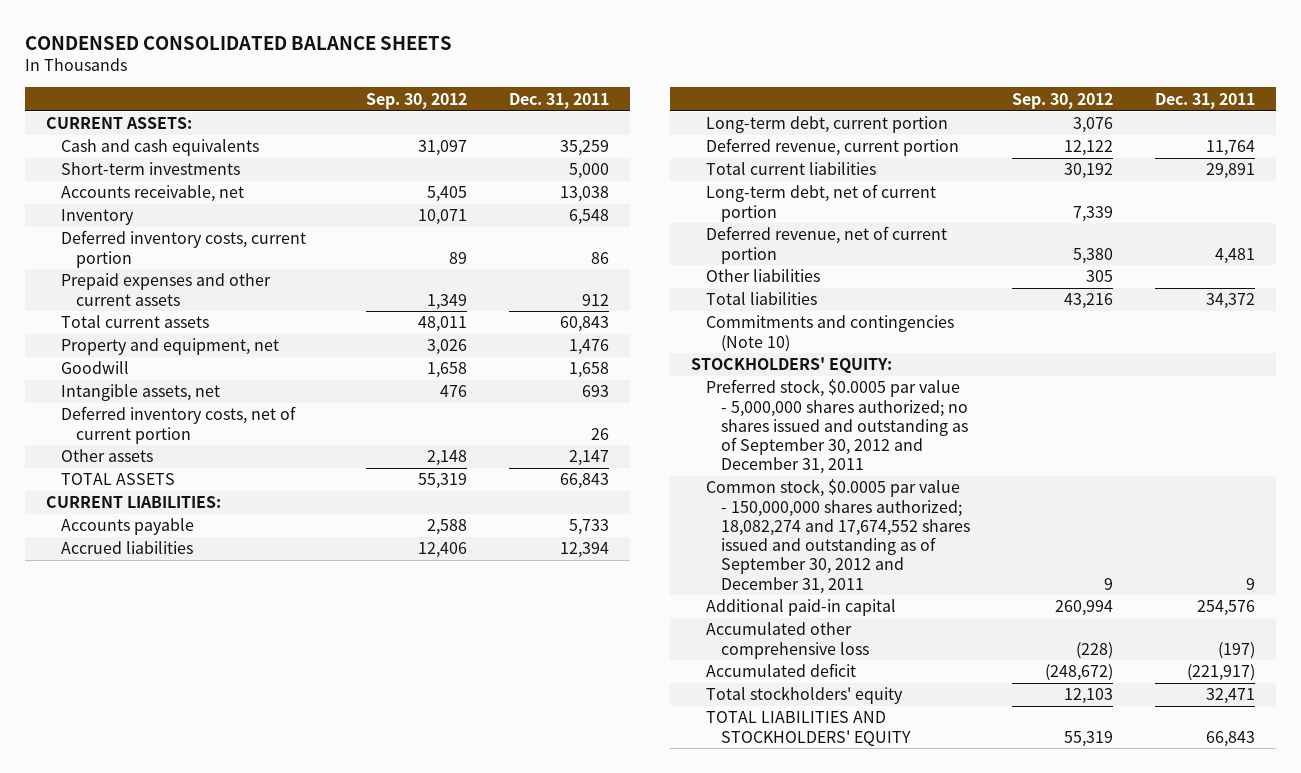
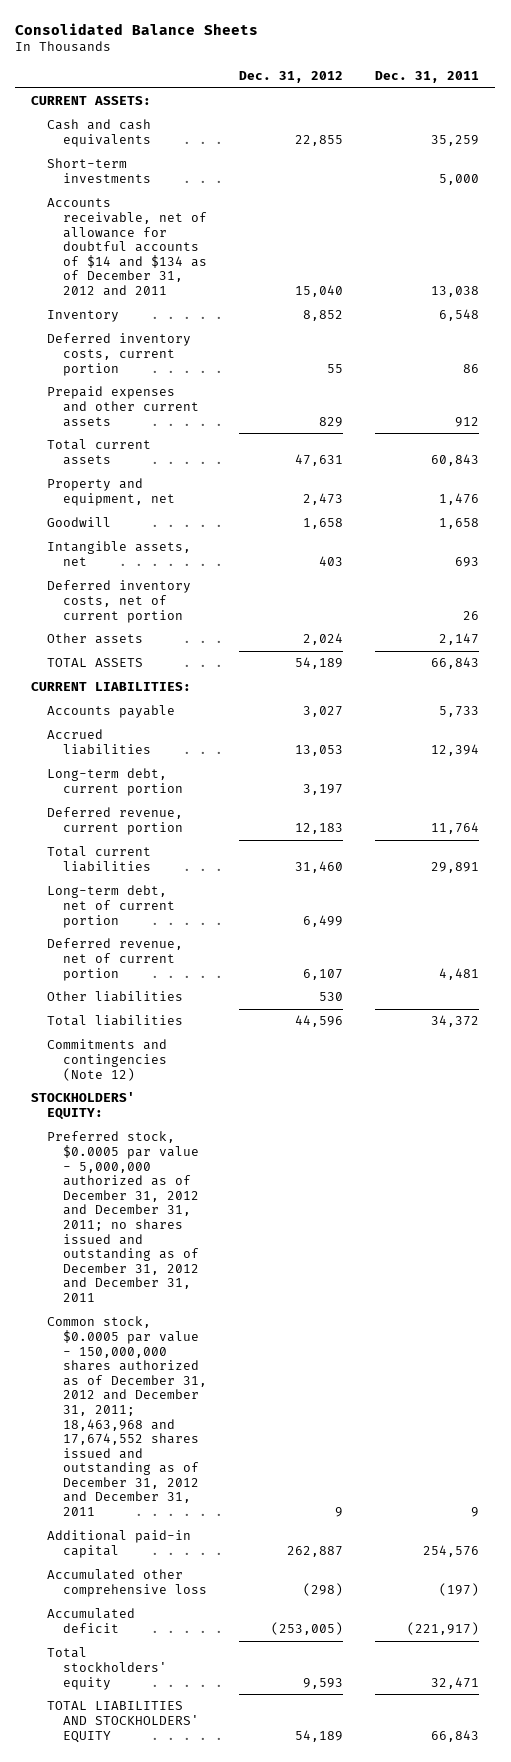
[24,35,452,50] CONDENSED CONSOLIDATED BALANCE SHEETS -> [15,22,259,35] Consolidated Balance Sheets
[366,92,468,109] Sep. 30, 2012 -> none
none -> [239,71,344,84] Dec. 31, 2012
[60,185,244,203] Accounts receivable, net -> [47,198,208,296] Accounts receivable, net of allowance for doubtful accounts of $14 and $134 as of December 31, 2012 and 2011
[706,315,955,352] Commitments and contingencies (Note 10) -> [47,1039,168,1081] Commitments and contingencies (Note 12)
[706,379,969,475] Preferred stock, $0.0005 par value - 5,000,000 shares authorized; no shares issued and outstanding as of September 30, 2012 and December 31, 2011 -> [47,1131,200,1302] Preferred stock, $0.0005 par value - 5,000,000 authorized as of December 31, 2012 and December 31, 2011; no shares issued and outstanding as of December 31, 2012 and December 31, 2011
[706,479,971,594] Common stock, $0.0005 par value - 150,000,000 shares authorized; 18,082,274 and 17,674,552 shares issued and outstanding as of September 30, 2012 and December 31, 2011 -> [47,1316,208,1516] Common stock, $0.0005 par value - 150,000,000 shares authorized as of December 31, 2012 and December 31, 2011; 18,463,968 and 17,674,552 shares issued and outstanding as of December 31, 2012 and December 31, 2011

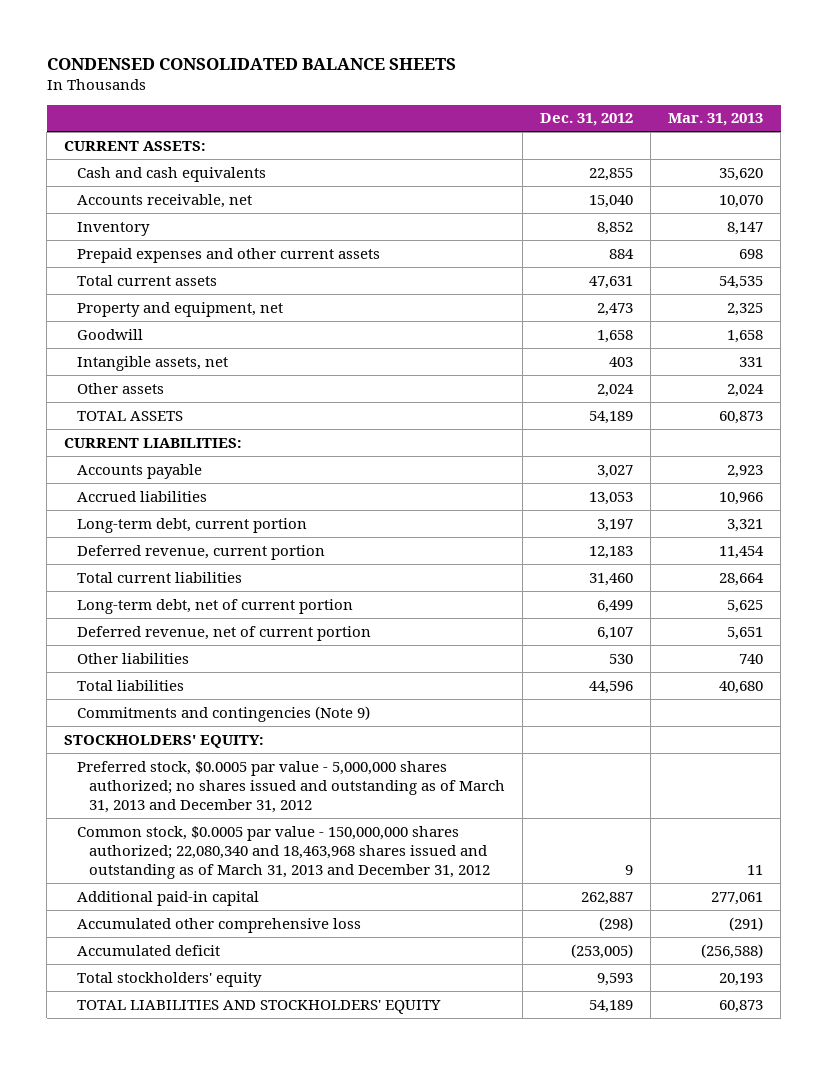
[15,22,259,35] Consolidated Balance Sheets -> [46,57,456,70] CONDENSED CONSOLIDATED BALANCE SHEETS
[375,71,480,84] Dec. 31, 2011 -> none
none -> [668,113,764,127] Mar. 31, 2013
[47,158,152,184] Short-term investments -> none
[47,198,208,296] Accounts receivable, net of allowance for doubtful accounts of $14 and $134 as of December 31, 2012 and 2011 -> [76,193,252,208] Accounts receivable, net
[47,333,192,376] Deferred inventory costs, current portion -> none
[319,416,344,427] 829 -> [609,248,635,259] 884
[47,580,192,623] Deferred inventory costs, net of current portion -> none
[47,1039,168,1081] Commitments and contingencies (Note 12) -> [76,705,370,722] Commitments and contingencies (Note 9)
[47,1131,200,1302] Preferred stock, $0.0005 par value - 5,000,000 authorized as of December 31, 2012 and December 31, 2011; no shares issued and outstanding as of December 31, 2012 and December 31, 2011 -> [76,760,506,813] Preferred stock, $0.0005 par value - 5,000,000 shares authorized; no shares issued and outstanding as of March 31, 2013 and December 31, 2012
[47,1316,208,1516] Common stock, $0.0005 par value - 150,000,000 shares authorized as of December 31, 2012 and December 31, 2011; 18,463,968 and 17,674,552 shares issued and outstanding as of December 31, 2012 and December 31, 2011 -> [76,825,491,879] Common stock, $0.0005 par value - 150,000,000 shares authorized; 22,080,340 and 18,463,968 shares issued and outstanding as of March 31, 2013 and December 31, 2012

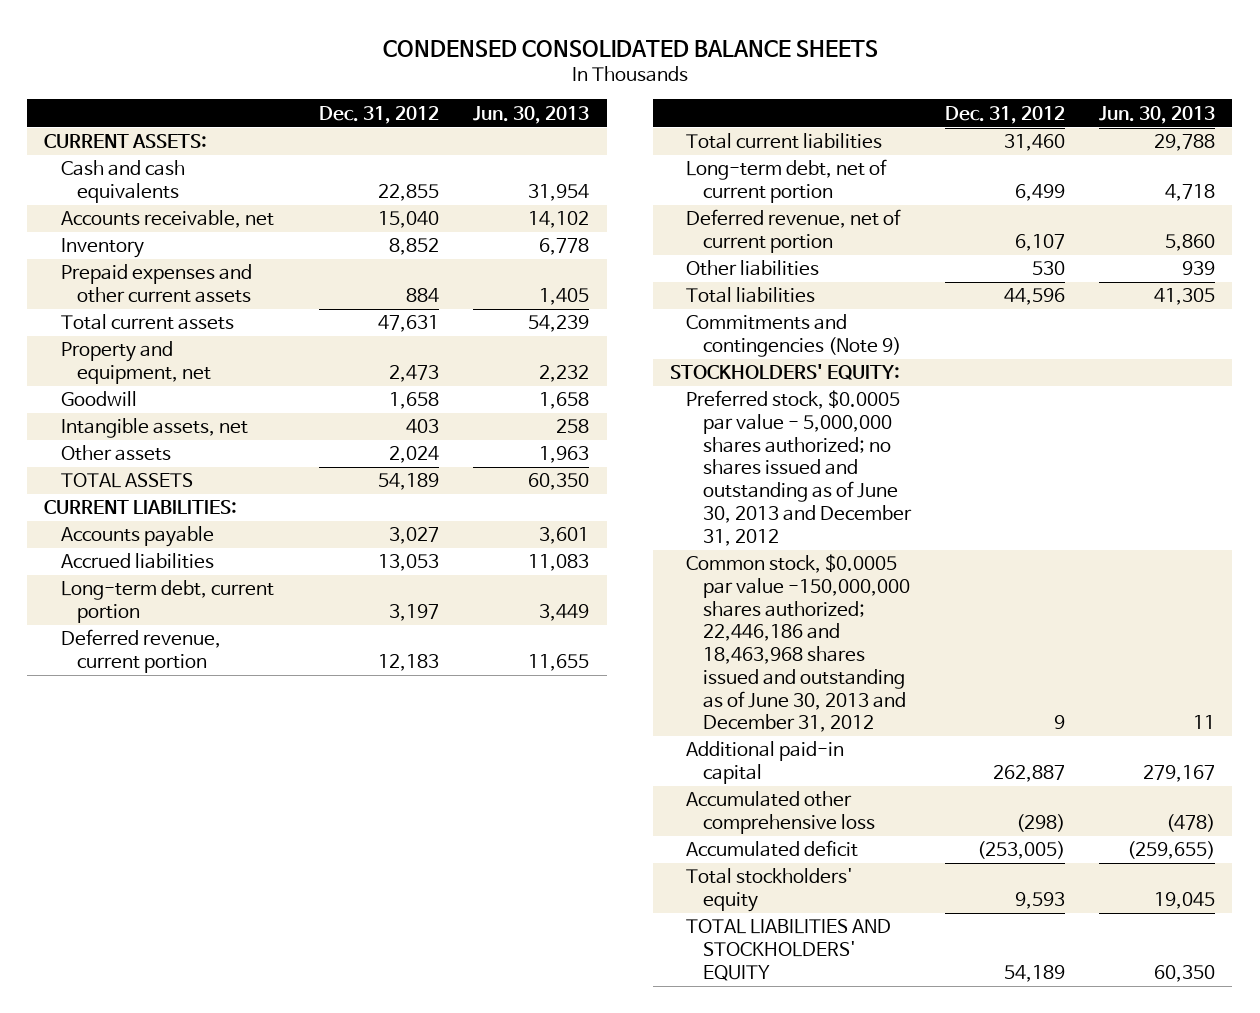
[668,113,764,127] Mar. 31, 2013 -> none
none -> [473,105,590,124] Jun. 30, 2013
[76,760,506,813] Preferred stock, $0.0005 par value - 5,000,000 shares authorized; no shares issued and outstanding as of March 31, 2013 and December 31, 2012 -> [686,390,912,546] Preferred stock, $0.0005 par value - 5,000,000 shares authorized; no shares issued and outstanding as of June 30, 2013 and December 31, 2012
[76,825,491,879] Common stock, $0.0005 par value - 150,000,000 shares authorized; 22,080,340 and 18,463,968 shares issued and outstanding as of March 31, 2013 and December 31, 2012 -> [686,554,910,733] Common stock, $0.0005 par value -150,000,000 shares authorized; 22,446,186 and 18,463,968 shares issued and outstanding as of June 30, 2013 and December 31, 2012

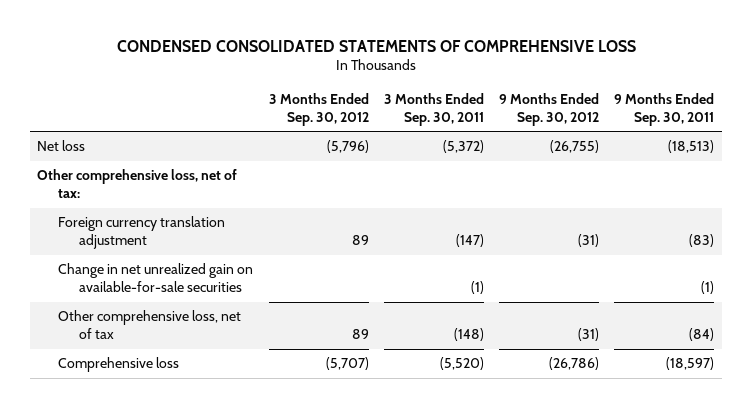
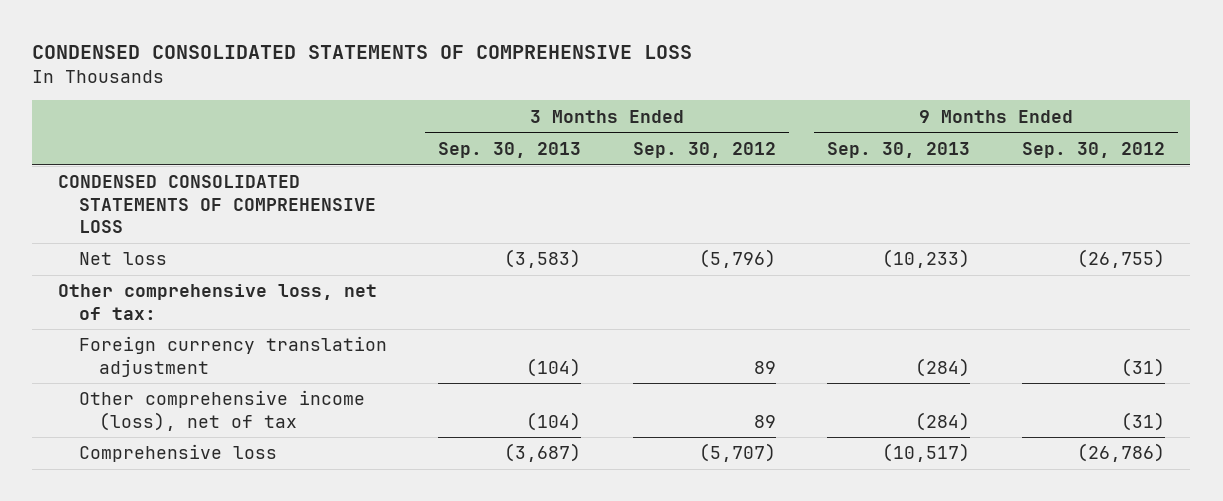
[383,92,484,126] 3 Months Ended Sep. 30, 2011 -> none
[614,92,715,126] 9 Months Ended Sep. 30, 2011 -> none
none -> [438,141,582,158] Sep. 30, 2013
none -> [827,141,971,158] Sep. 30, 2013
none -> [57,175,376,234] CONDENSED CONSOLIDATED STATEMENTS OF COMPREHENSIVE LOSS
[58,263,254,293] Change in net unrealized gain on available-for-sale securities -> none
[58,310,242,340] Other comprehensive loss, net of tax -> [78,390,365,431] Other comprehensive income (loss), net of tax

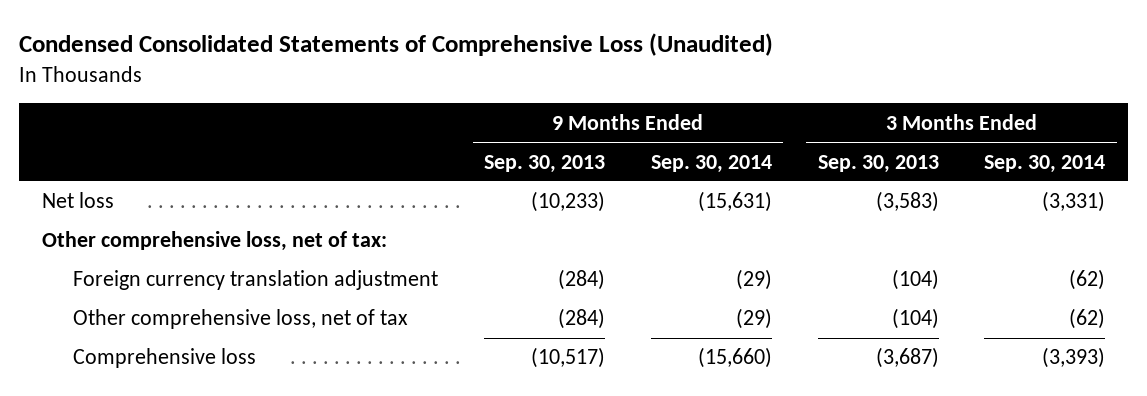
[32,45,693,60] CONDENSED CONSOLIDATED STATEMENTS OF COMPREHENSIVE LOSS -> [18,33,773,57] Condensed Consolidated Statements of Comprehensive Loss (Unaudited)
[632,141,776,158] Sep. 30, 2012 -> none
[1021,141,1165,158] Sep. 30, 2012 -> none
none -> [650,154,772,173] Sep. 30, 2014
none -> [984,154,1106,173] Sep. 30, 2014
[57,175,376,234] CONDENSED CONSOLIDATED STATEMENTS OF COMPREHENSIVE LOSS -> none
[78,390,365,431] Other comprehensive income (loss), net of tax -> [73,309,409,330] Other comprehensive loss, net of tax

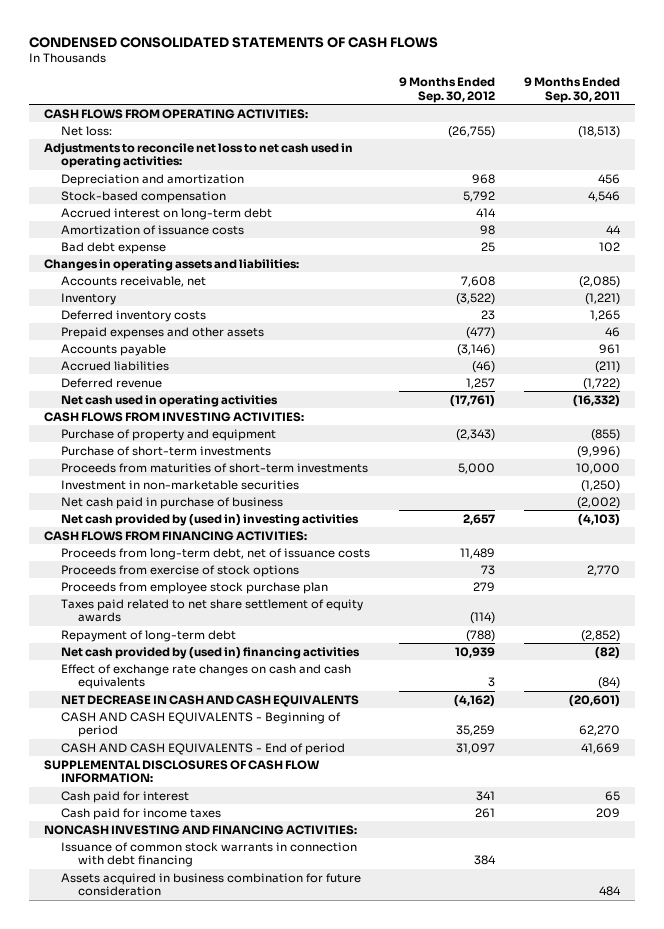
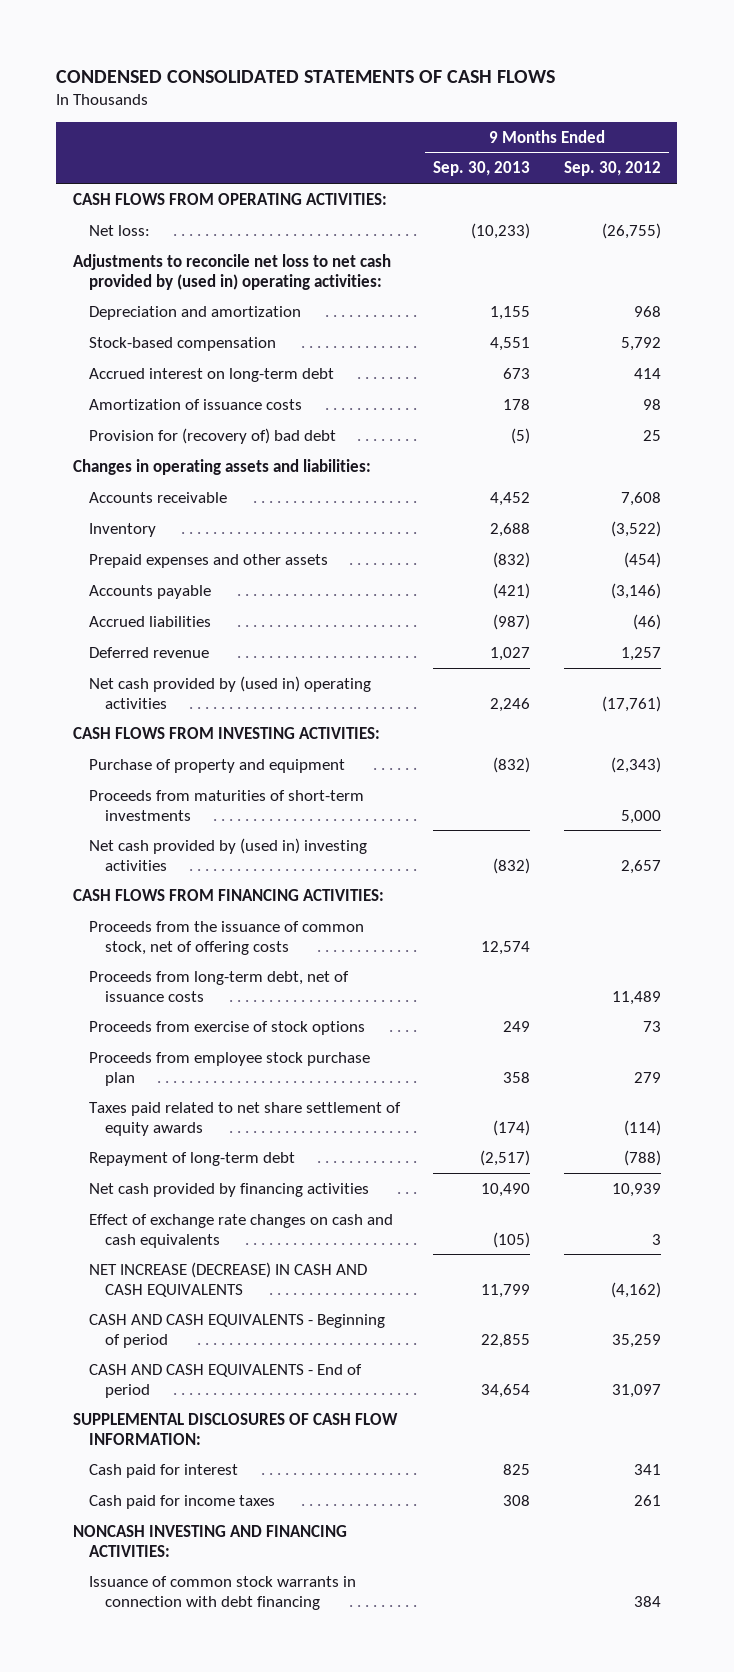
[524,77,621,103] 9 Months Ended Sep. 30, 2011 -> none
none -> [433,161,531,177] Sep. 30, 2013
[43,142,353,169] Adjustments to reconcile net loss to net cash used in operating activities: -> [73,253,392,290] Adjustments to reconcile net loss to net cash provided by (used in) operating activities:
[60,241,166,254] Bad debt expense -> none
none -> [89,427,337,444] Provision for (recovery of) bad debt
[60,275,206,287] Accounts receivable, net -> [89,491,228,503] Accounts receivable
[60,309,206,322] Deferred inventory costs -> none
[465,326,495,339] (477) -> [623,551,661,568] (454)
[60,394,278,407] Net cash used in operating activities -> [89,675,372,709] Net cash provided by (used in) operating activities
[60,445,271,456] Purchase of short-term investments -> none
[60,479,299,490] Investment in non-marketable securities -> none
[60,496,283,509] Net cash paid in purchase of business -> none
none -> [89,920,365,955] Proceeds from the issuance of common stock, net of offering costs
[60,646,360,659] Net cash provided by (used in) financing activities -> [89,1182,370,1197] Net cash provided by financing activities
[60,694,359,707] NET DECREASE IN CASH AND CASH EQUIVALENTS -> [89,1261,368,1297] NET INCREASE (DECREASE) IN CASH AND CASH EQUIVALENTS
[60,872,361,897] Assets acquired in business combination for future consideration -> none

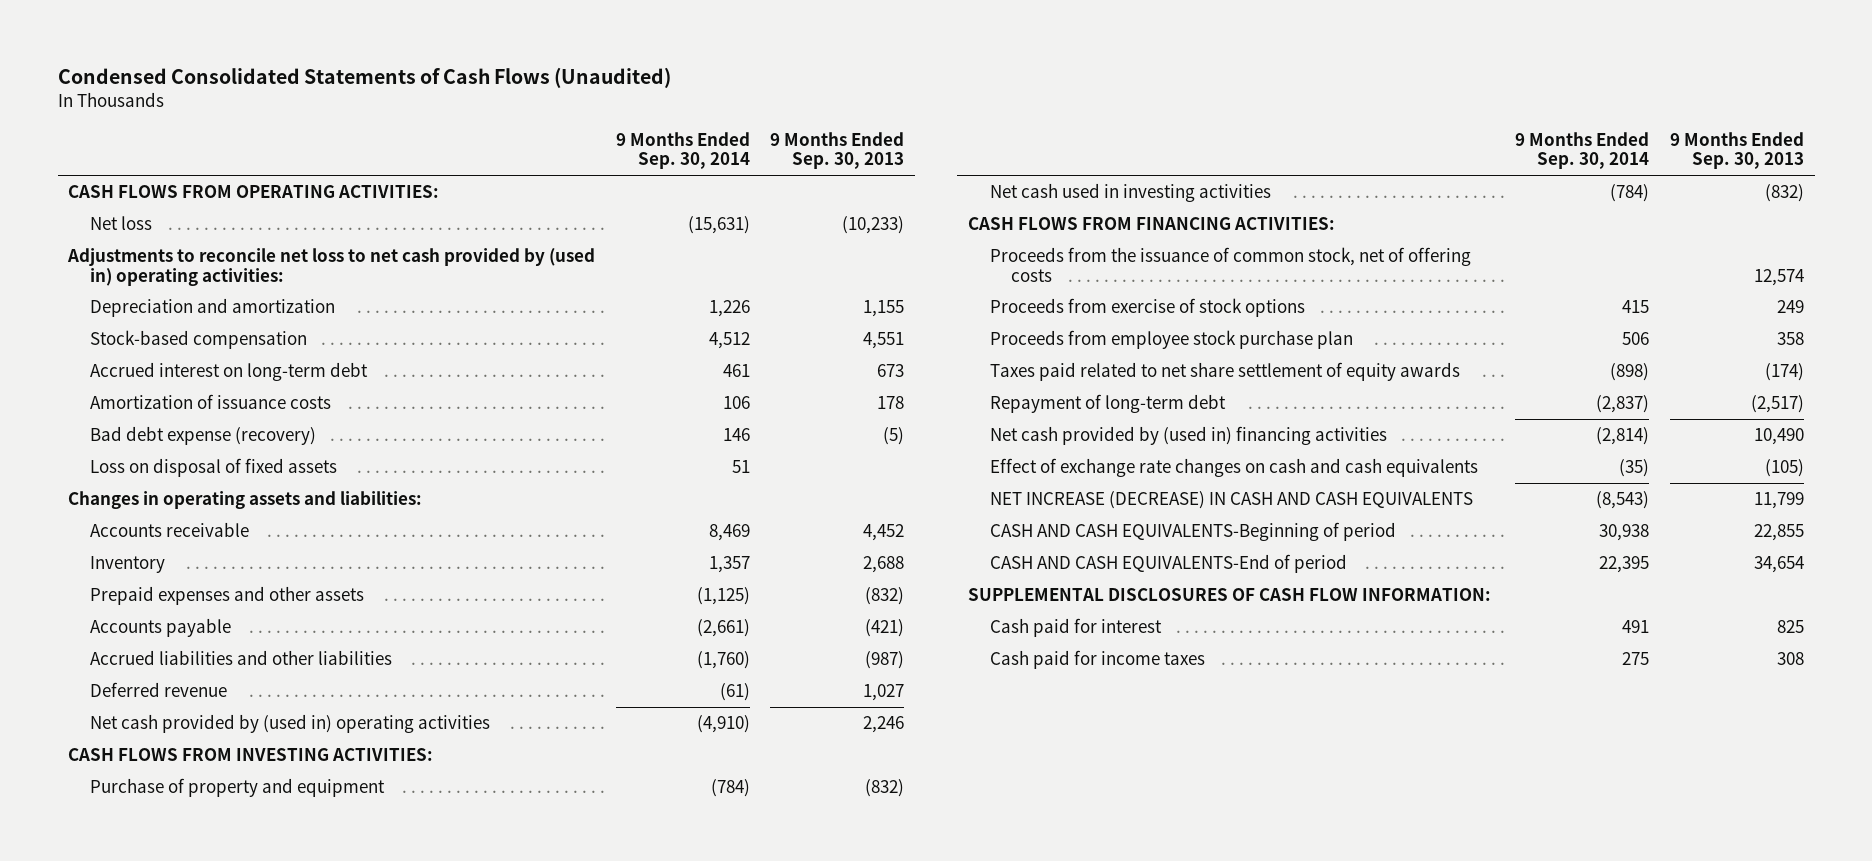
[56,69,556,83] CONDENSED CONSOLIDATED STATEMENTS OF CASH FLOWS -> [57,66,671,88] Condensed Consolidated Statements of Cash Flows (Unaudited)
[563,161,661,177] Sep. 30, 2012 -> none
none -> [615,131,750,170] 9 Months Ended Sep. 30, 2014
[89,224,151,236] Net loss: -> [89,216,152,231] Net loss
[89,427,337,444] Provision for (recovery of) bad debt -> none
none -> [89,426,316,446] Bad debt expense (recovery)
none -> [89,458,337,478] Loss on disposal of fixed assets
[89,615,212,627] Accrued liabilities -> [89,650,392,666] Accrued liabilities and other liabilities
[89,789,365,821] Proceeds from maturities of short-term investments -> none
[89,837,368,871] Net cash provided by (used in) investing activities -> [989,183,1271,203] Net cash used in investing activities
[89,970,350,1002] Proceeds from long-term debt, net of issuance costs -> none
[89,1182,370,1197] Net cash provided by financing activities -> [989,426,1387,446] Net cash provided by (used in) financing activities
[89,1313,386,1348] CASH AND CASH EQUIVALENTS - Beginning of period -> [989,522,1396,542] CASH AND CASH EQUIVALENTS-Beginning of period
[89,1363,363,1398] CASH AND CASH EQUIVALENTS - End of period -> [989,554,1347,574] CASH AND CASH EQUIVALENTS-End of period
[73,1524,348,1557] NONCASH INVESTING AND FINANCING ACTIVITIES: -> none
[89,1575,357,1610] Issuance of common stock warrants in connection with debt financing -> none

